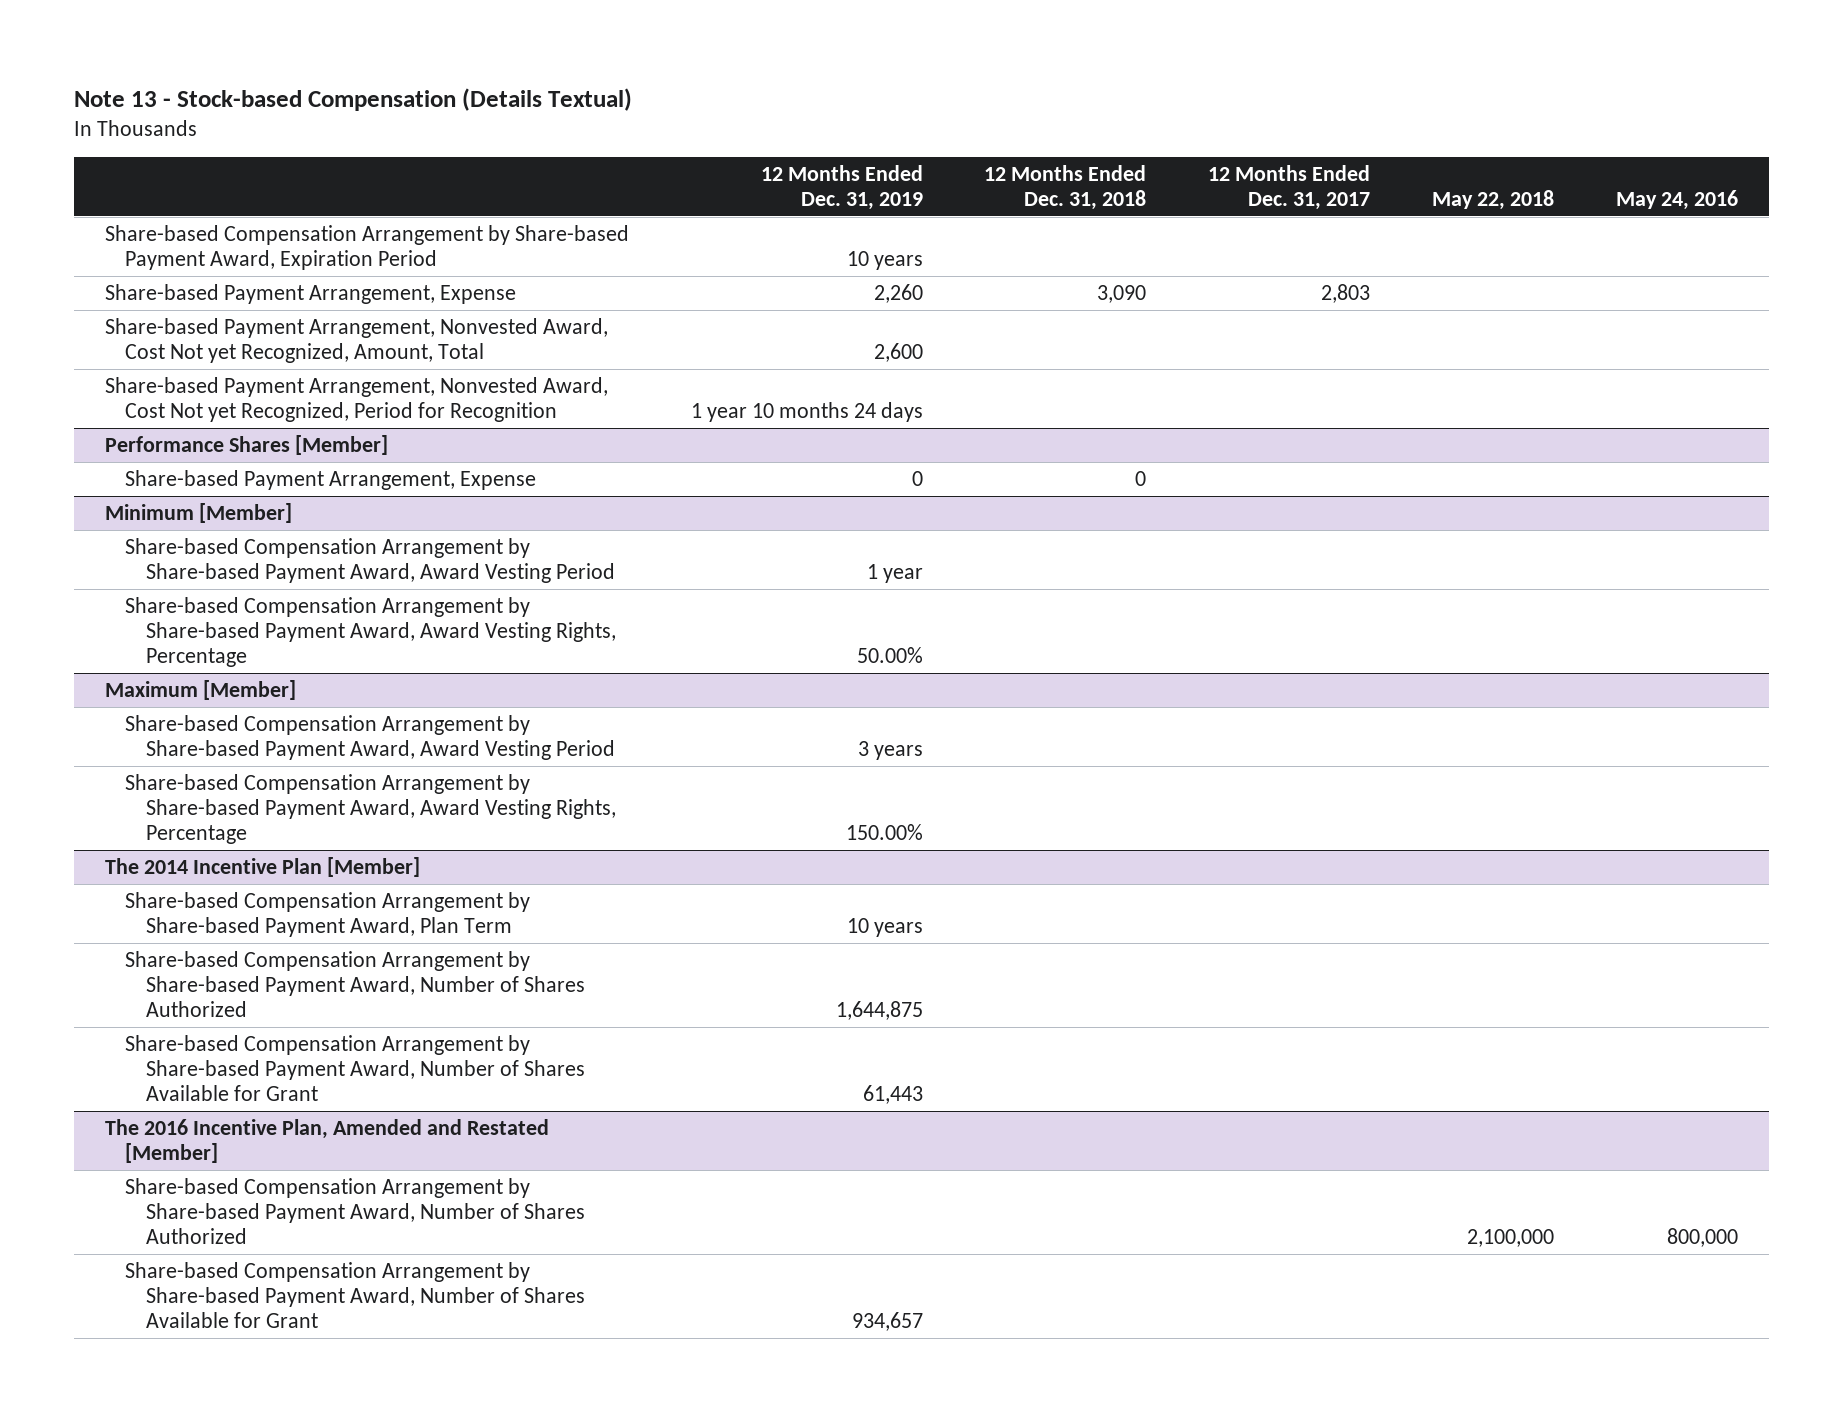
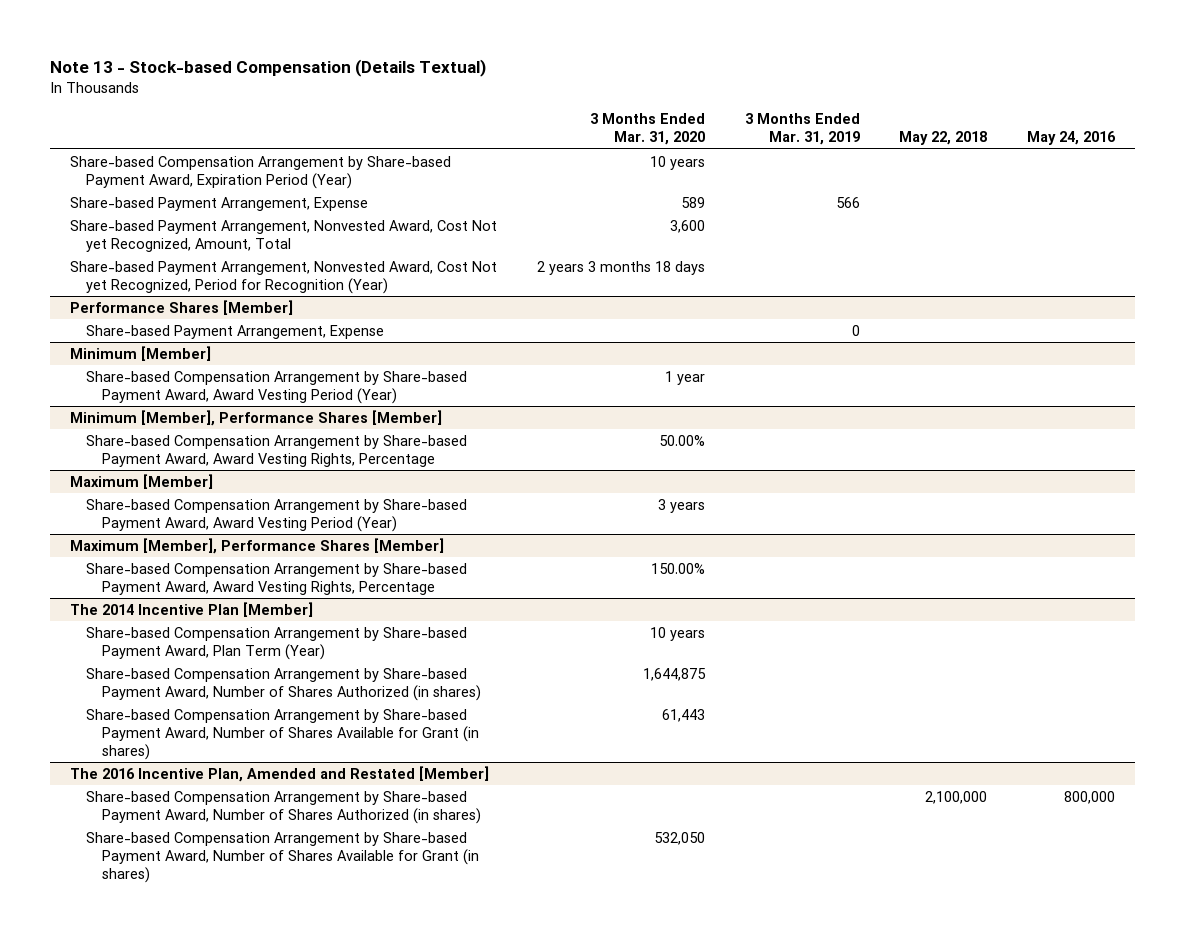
[760,164,923,210] 12 Months Ended Dec. 31, 2019 -> none
[984,164,1147,210] 12 Months Ended Dec. 31, 2018 -> none
[1208,164,1371,210] 12 Months Ended Dec. 31, 2017 -> none
none -> [589,113,705,146] 3 Months Ended Mar. 31, 2020
none -> [744,113,860,146] 3 Months Ended Mar. 31, 2019
[104,224,629,270] Share-based Compensation Arrangement by Share-based Payment Award, Expiration Period -> [69,155,451,189] Share-based Compensation Arrangement by Share-based Payment Award, Expiration Period (Year)
[104,376,608,422] Share-based Payment Arrangement, Nonvested Award, Cost Not yet Recognized, Period for Recognition -> [69,260,497,294] Share-based Payment Arrangement, Nonvested Award, Cost Not yet Recognized, Period for Recognition (Year)
[125,596,616,668] Share-based Compensation Arrangement by Share-based Payment Award, Award Vesting Rights, Percentage -> none
[125,537,615,583] Share-based Compensation Arrangement by Share-based Payment Award, Award Vesting Period -> [85,370,467,404] Share-based Compensation Arrangement by Share-based Payment Award, Award Vesting Period (Year)
none -> [69,409,442,426] Minimum [Member], Performance Shares [Member]
none -> [85,434,467,467] Share-based Compensation Arrangement by Share-based Payment Award, Award Vesting Rights, Percentage
[125,773,616,845] Share-based Compensation Arrangement by Share-based Payment Award, Award Vesting Rights, Percentage -> none
[125,714,615,760] Share-based Compensation Arrangement by Share-based Payment Award, Award Vesting Period -> [85,498,467,532] Share-based Compensation Arrangement by Share-based Payment Award, Award Vesting Period (Year)
none -> [69,537,444,554] Maximum [Member], Performance Shares [Member]
none -> [85,562,467,595] Share-based Compensation Arrangement by Share-based Payment Award, Award Vesting Rights, Percentage
[125,891,531,937] Share-based Compensation Arrangement by Share-based Payment Award, Plan Term -> [85,626,467,660] Share-based Compensation Arrangement by Share-based Payment Award, Plan Term (Year)
[125,950,585,1018] Share-based Compensation Arrangement by Share-based Payment Award, Number of Shares Authorized -> [85,667,481,701] Share-based Compensation Arrangement by Share-based Payment Award, Number of Shares Authorized (in shares)
[125,1034,585,1102] Share-based Compensation Arrangement by Share-based Payment Award, Number of Shares Available for Grant -> [85,708,479,761] Share-based Compensation Arrangement by Share-based Payment Award, Number of Shares Available for Grant (in shares)
[125,1177,585,1245] Share-based Compensation Arrangement by Share-based Payment Award, Number of Shares Authorized -> [85,790,481,824] Share-based Compensation Arrangement by Share-based Payment Award, Number of Shares Authorized (in shares)
[125,1261,585,1329] Share-based Compensation Arrangement by Share-based Payment Award, Number of Shares Available for Grant -> [85,831,479,884] Share-based Compensation Arrangement by Share-based Payment Award, Number of Shares Available for Grant (in shares)

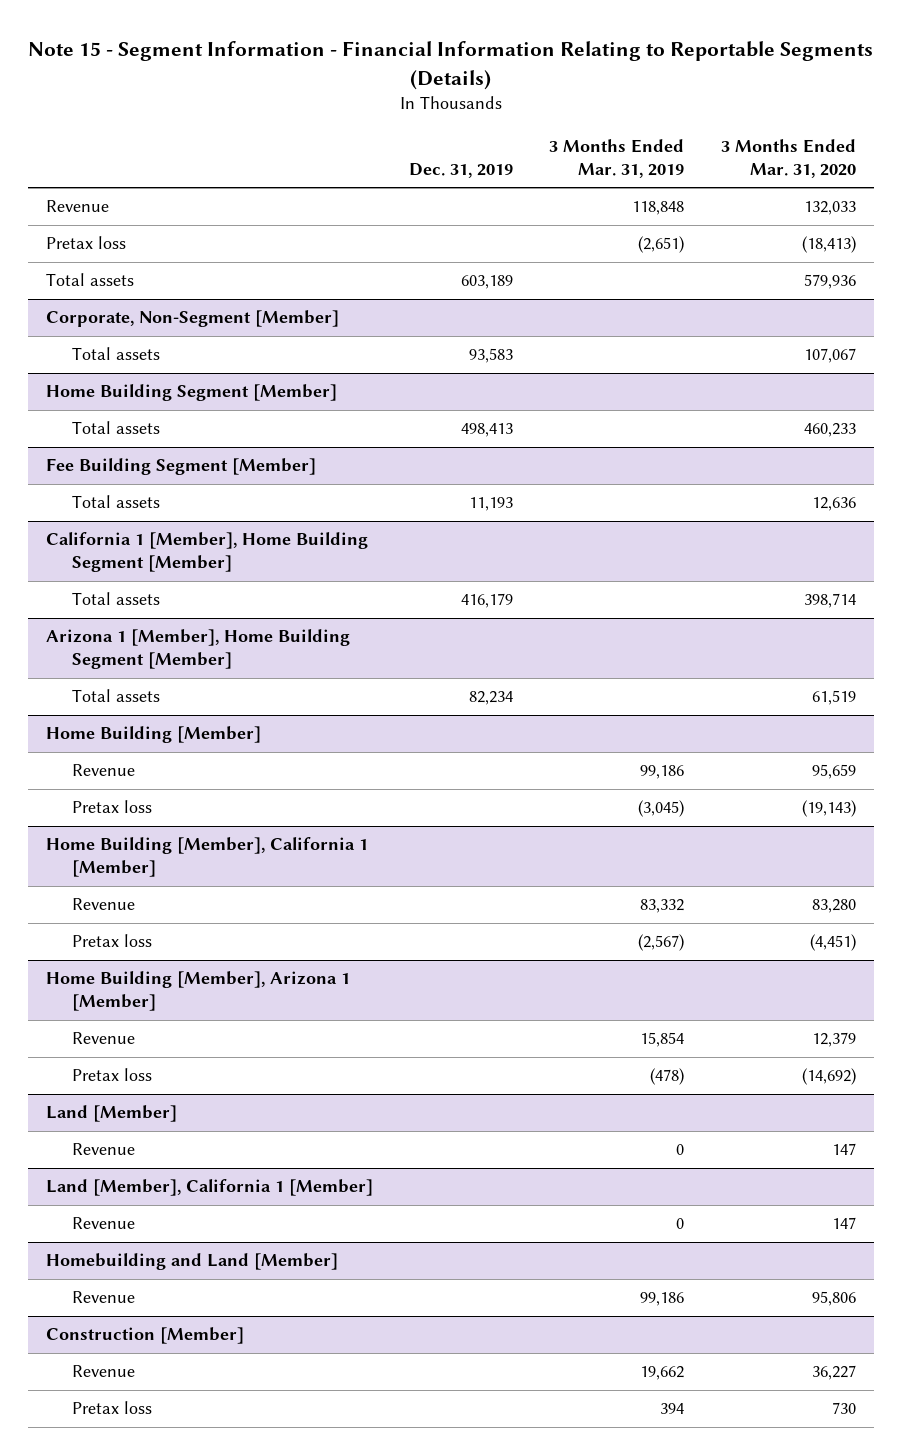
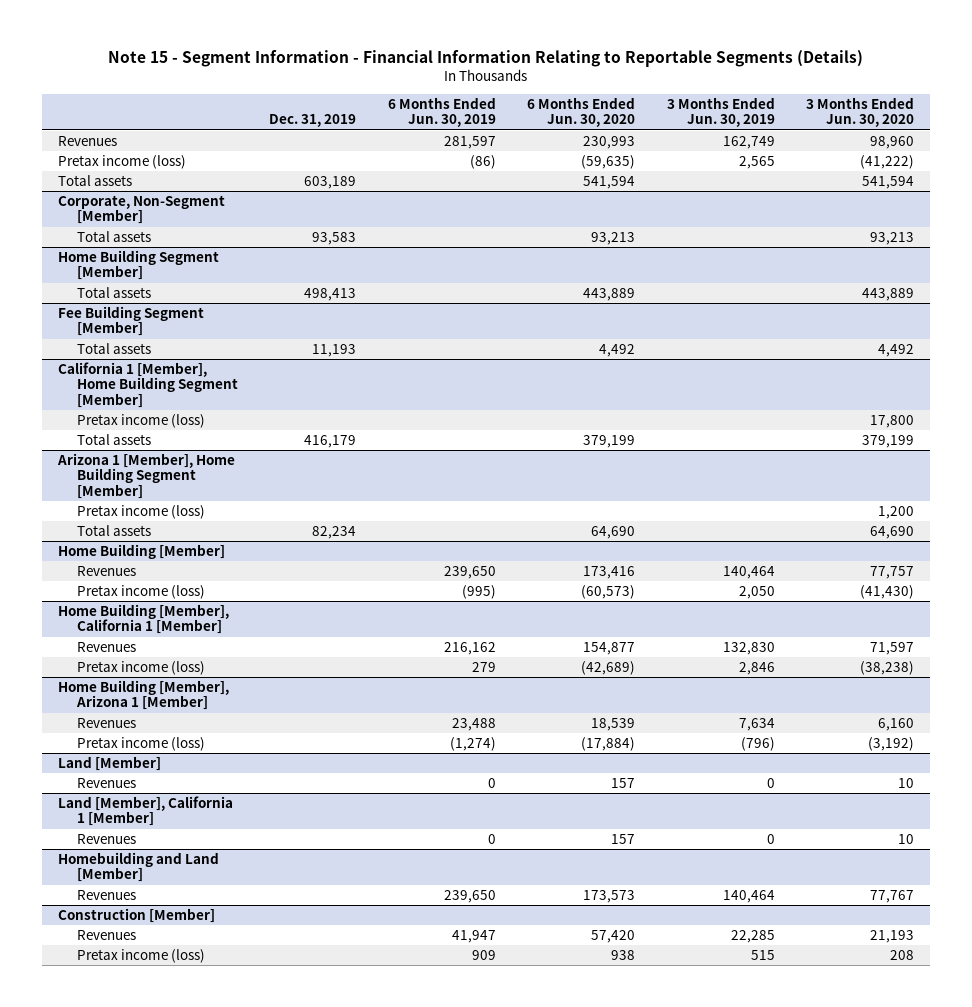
[549,138,685,178] 3 Months Ended Mar. 31, 2019 -> none
[720,138,856,178] 3 Months Ended Mar. 31, 2020 -> none
none -> [387,96,496,128] 6 Months Ended Jun. 30, 2019
none -> [527,96,636,128] 6 Months Ended Jun. 30, 2020
none -> [666,96,775,128] 3 Months Ended Jun. 30, 2019
none -> [806,96,915,128] 3 Months Ended Jun. 30, 2020
[46,200,110,213] Revenue -> [57,135,117,146] Revenues
[46,236,127,250] Pretax loss -> [57,154,186,169] Pretax income (loss)
none -> [76,413,205,428] Pretax income (loss)
none -> [76,504,205,519] Pretax income (loss)
[72,764,136,777] Revenue -> [76,565,136,576] Revenues
[72,800,153,814] Pretax loss -> [76,584,205,599] Pretax income (loss)
[72,898,136,911] Revenue -> [76,641,136,652] Revenues
[72,934,153,948] Pretax loss -> [76,660,205,675] Pretax income (loss)
[72,1032,136,1045] Revenue -> [76,717,136,728] Revenues
[72,1068,153,1082] Pretax loss -> [76,736,205,751] Pretax income (loss)
[72,1143,136,1156] Revenue -> [76,777,136,788] Revenues
[72,1217,136,1230] Revenue -> [76,833,136,844] Revenues
[72,1291,136,1304] Revenue -> [76,889,136,900] Revenues
[72,1365,136,1378] Revenue -> [76,929,136,940] Revenues
[72,1401,153,1415] Pretax loss -> [76,948,205,963] Pretax income (loss)

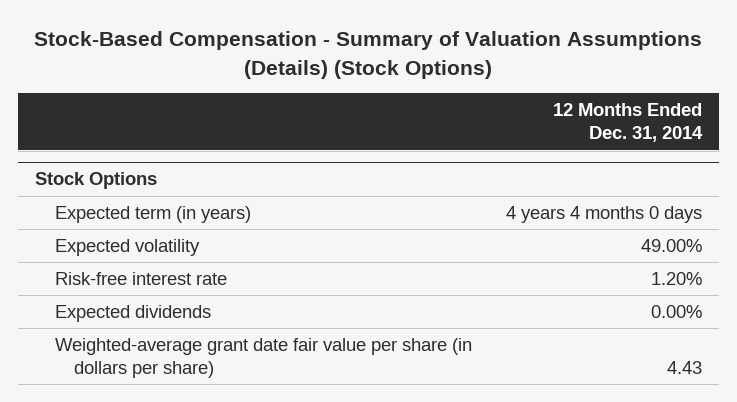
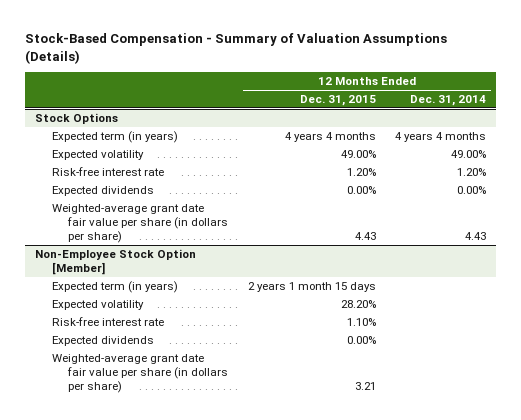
[34,31,703,79] Stock-Based Compensation - Summary of Valuation Assumptions (Details) (Stock Options) -> [25,33,448,64] Stock-Based Compensation - Summary of Valuation Assumptions (Details)
none -> [299,95,376,107] Dec. 31, 2015
[505,205,702,223] 4 years 4 months 0 days -> [394,131,486,142] 4 years 4 months
none -> [35,248,197,276] Non-Employee Stock Option [Member]
none -> [51,280,178,293] Expected term (in years)
none -> [51,299,144,310] Expected volatility
none -> [51,316,164,326] Risk-free interest rate
none -> [51,335,154,346] Expected dividends
none -> [51,353,229,394] Weighted-average grant date fair value per share (in dollars per share)

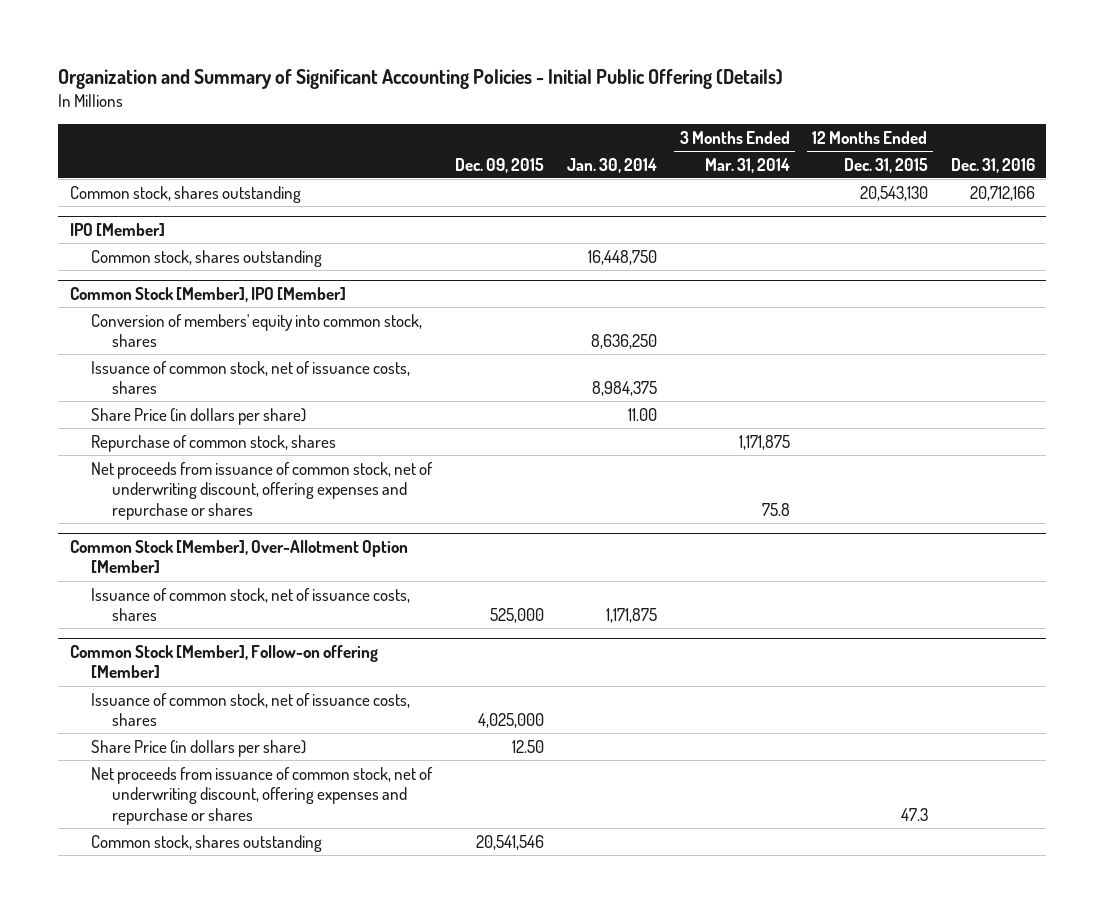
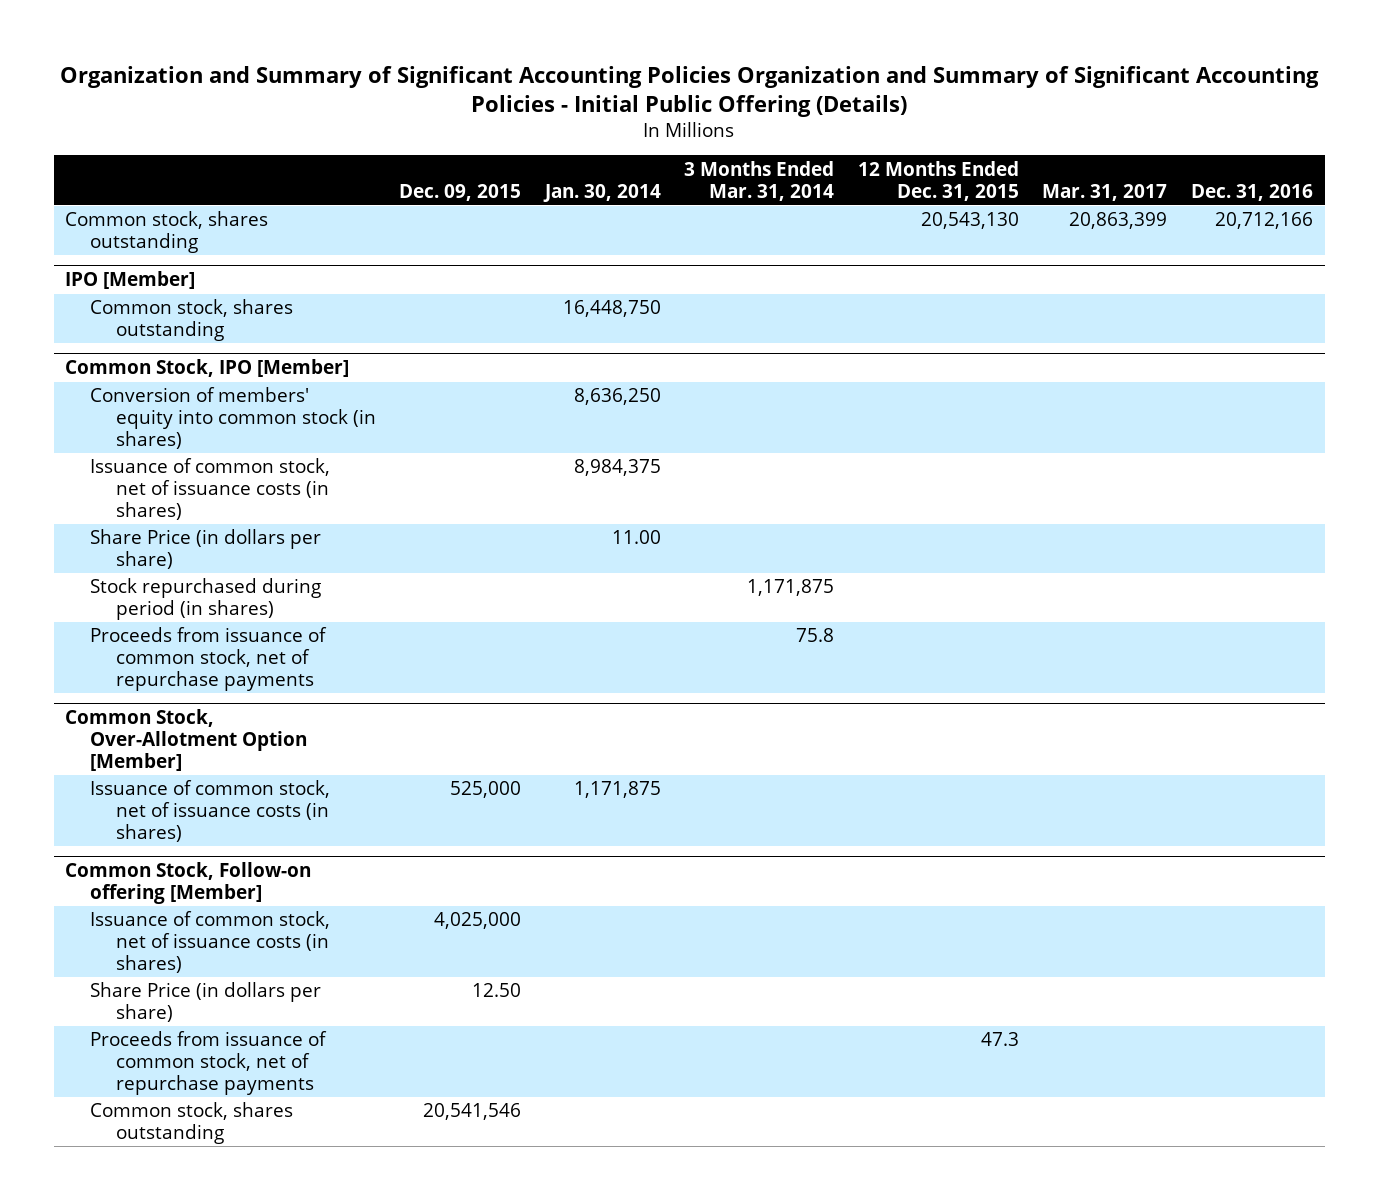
[58,69,784,90] Organization and Summary of Significant Accounting Policies - Initial Public Offering (Details) -> [60,65,1320,117] Organization and Summary of Significant Accounting Policies Organization and Summary of Significant Accounting Policies - Initial Public Offering (Details)
none -> [1042,183,1168,201] Mar. 31, 2017
[69,286,346,302] Common Stock [Member], IPO [Member] -> [65,359,350,378] Common Stock, IPO [Member]
[90,313,422,348] Conversion of members' equity into common stock, shares -> [90,387,376,450] Conversion of members' equity into common stock (in shares)
[90,360,410,395] Issuance of common stock, net of issuance costs, shares -> [90,458,331,521] Issuance of common stock, net of issuance costs (in shares)
[90,434,336,452] Repurchase of common stock, shares -> [90,578,322,621] Stock repurchased during period (in shares)
[90,461,433,520] Net proceeds from issuance of common stock, net of underwriting discount, offering expenses and repurchase or shares -> [90,627,328,692] Proceeds from issuance of common stock, net of repurchase payments
[69,539,408,574] Common Stock [Member], Over-Allotment Option [Member] -> [65,709,308,772] Common Stock, Over-Allotment Option [Member]
[90,587,410,622] Issuance of common stock, net of issuance costs, shares -> [90,780,331,843] Issuance of common stock, net of issuance costs (in shares)
[69,644,378,679] Common Stock [Member], Follow-on offering [Member] -> [65,862,312,905] Common Stock, Follow-on offering [Member]
[90,692,410,727] Issuance of common stock, net of issuance costs, shares -> [90,911,331,974] Issuance of common stock, net of issuance costs (in shares)
[90,766,433,825] Net proceeds from issuance of common stock, net of underwriting discount, offering expenses and repurchase or shares -> [90,1031,328,1096] Proceeds from issuance of common stock, net of repurchase payments

